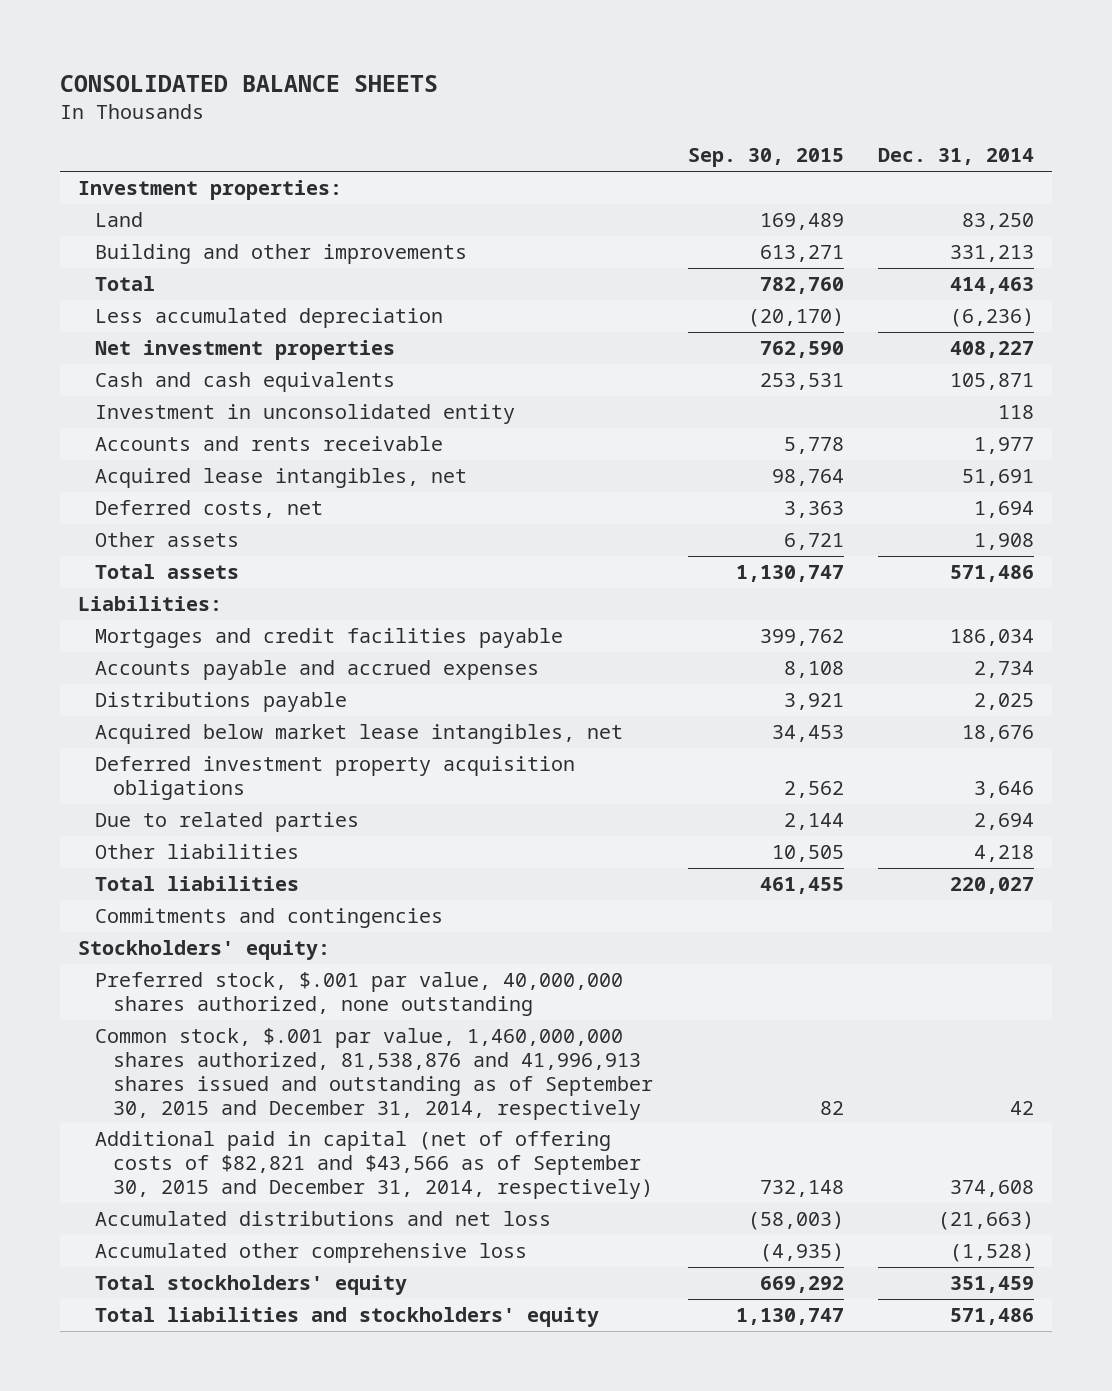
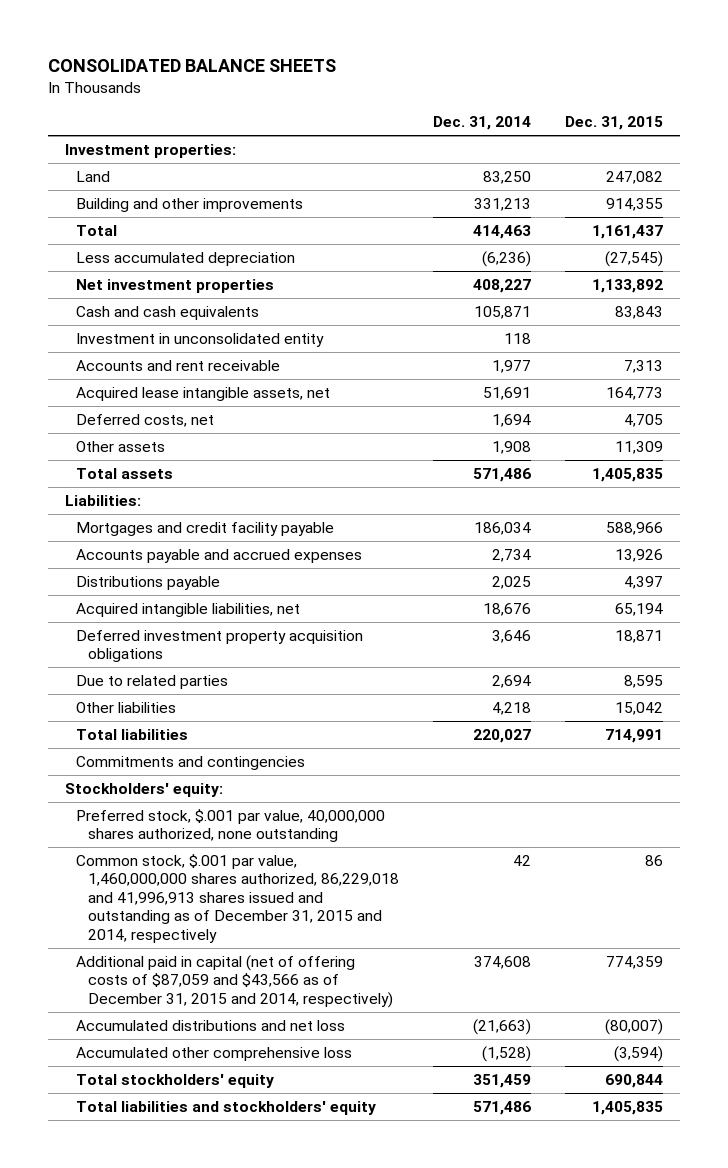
[687,148,844,168] Sep. 30, 2015 -> none
none -> [565,116,664,131] Dec. 31, 2015
[95,436,444,452] Accounts and rents receivable -> [76,359,281,371] Accounts and rent receivable
[95,468,468,489] Acquired lease intangibles, net -> [76,386,331,401] Acquired lease intangible assets, net
[95,628,564,649] Mortgages and credit facilities payable -> [76,521,335,536] Mortgages and credit facility payable
[95,724,624,745] Acquired below market lease intangibles, net -> [76,602,301,617] Acquired intangible liabilities, net
[95,1028,653,1120] Common stock, $.001 par value, 1,460,000,000 shares authorized, 81,538,876 and 41,996,913 shares issued and outstanding as of September 30, 2015 and December 31, 2014, respectively -> [76,853,399,943] Common stock, $.001 par value, 1,460,000,000 shares authorized, 86,229,018 and 41,996,913 shares issued and outstanding as of December 31, 2015 and 2014, respectively
[95,1131,653,1199] Additional paid in capital (net of offering costs of $82,821 and $43,566 as of September 30, 2015 and December 31, 2014, respectively) -> [76,954,393,1008] Additional paid in capital (net of offering costs of $87,059 and $43,566 as of December 31, 2015 and 2014, respectively)

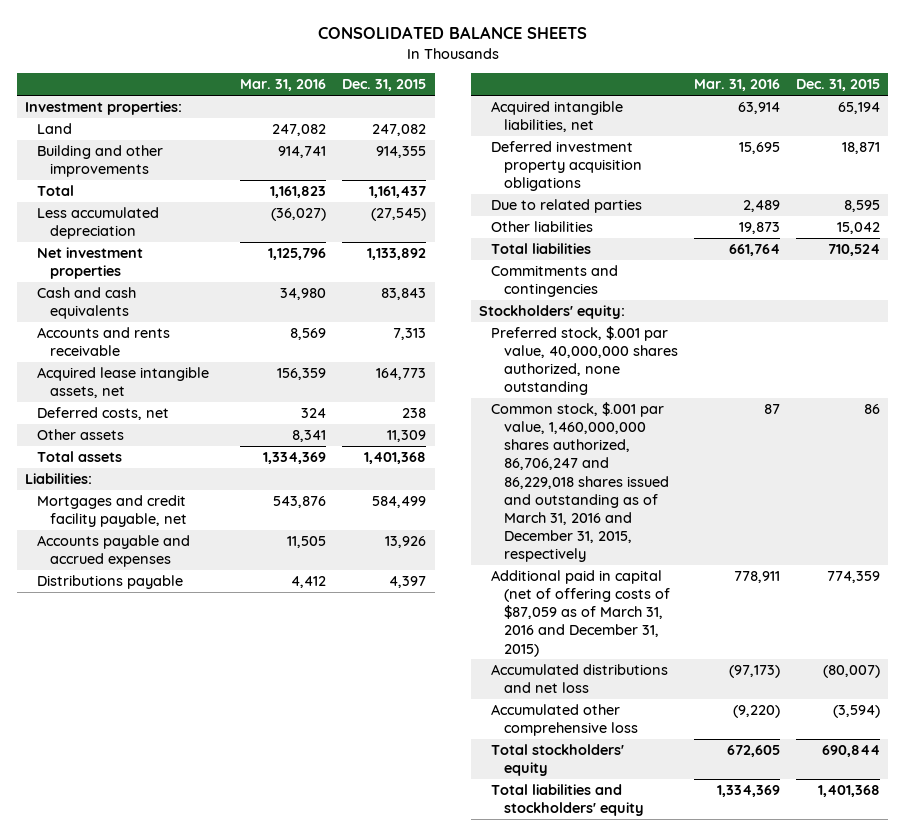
[432,116,531,131] Dec. 31, 2014 -> none
none -> [240,79,327,92] Mar. 31, 2016
[76,332,325,347] Investment in unconsolidated entity -> none
[76,359,281,371] Accounts and rent receivable -> [37,327,171,357] Accounts and rents receivable
[624,413,664,427] 4,705 -> [402,408,427,419] 238
[592,467,664,482] 1,405,835 -> [364,452,427,465] 1,401,368
[76,521,335,536] Mortgages and credit facility payable -> [37,495,187,528] Mortgages and credit facility payable, net
[606,521,664,535] 588,966 -> [372,496,427,509] 584,499
[605,728,664,743] 714,991 -> [828,244,881,257] 710,524
[76,853,399,943] Common stock, $.001 par value, 1,460,000,000 shares authorized, 86,229,018 and 41,996,913 shares issued and outstanding as of December 31, 2015 and 2014, respectively -> [491,402,669,562] Common stock, $.001 par value, 1,460,000,000 shares authorized, 86,706,247 and 86,229,018 shares issued and outstanding as of March 31, 2016 and December 31, 2015, respectively
[76,954,393,1008] Additional paid in capital (net of offering costs of $87,059 and $43,566 as of December 31, 2015 and 2014, respectively) -> [491,570,670,657] Additional paid in capital (net of offering costs of $87,059 as of March 31, 2016 and December 31, 2015)
[592,1100,664,1115] 1,405,835 -> [818,785,881,798] 1,401,368

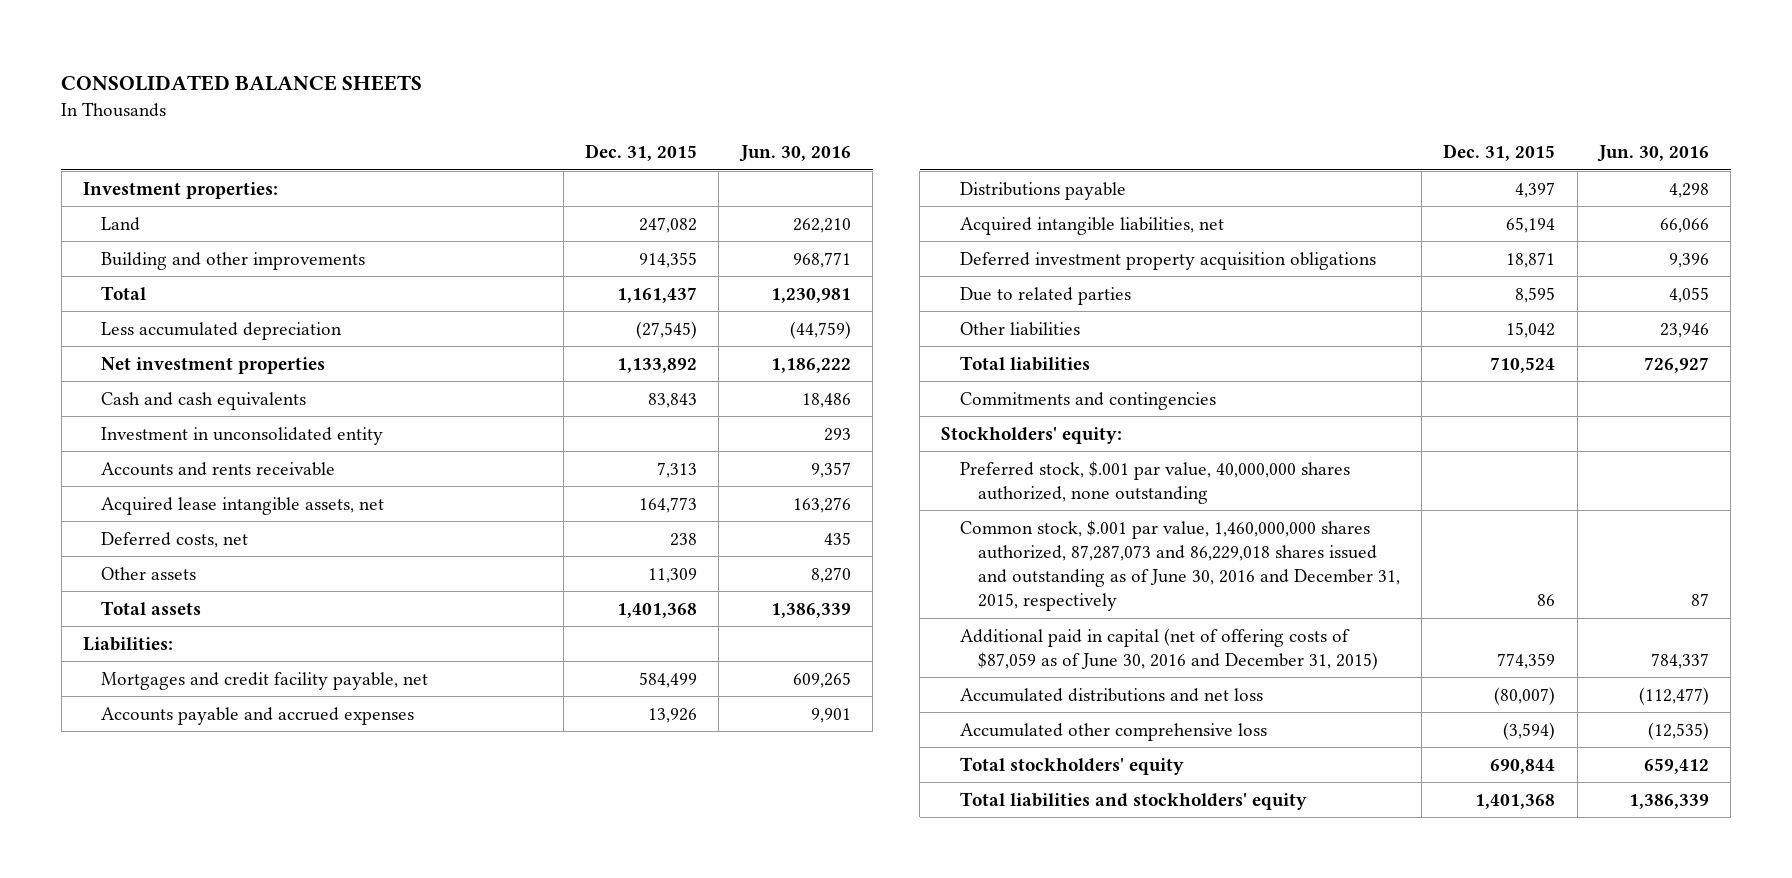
[240,79,327,92] Mar. 31, 2016 -> none
none -> [738,145,851,163] Jun. 30, 2016
none -> [101,426,384,445] Investment in unconsolidated entity
[491,402,669,562] Common stock, $.001 par value, 1,460,000,000 shares authorized, 86,706,247 and 86,229,018 shares issued and outstanding as of March 31, 2016 and December 31, 2015, respectively -> [959,519,1400,612] Common stock, $.001 par value, 1,460,000,000 shares authorized, 87,287,073 and 86,229,018 shares issued and outstanding as of June 30, 2016 and December 31, 2015, respectively
[491,570,670,657] Additional paid in capital (net of offering costs of $87,059 as of March 31, 2016 and December 31, 2015) -> [959,627,1378,670] Additional paid in capital (net of offering costs of $87,059 as of June 30, 2016 and December 31, 2015)

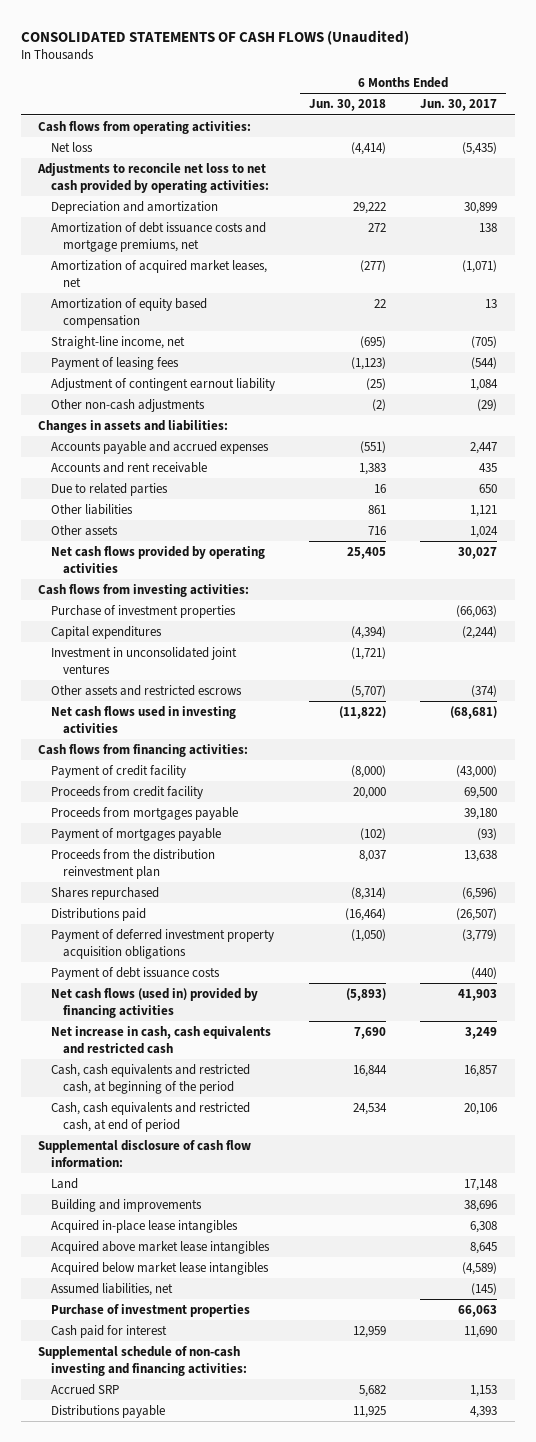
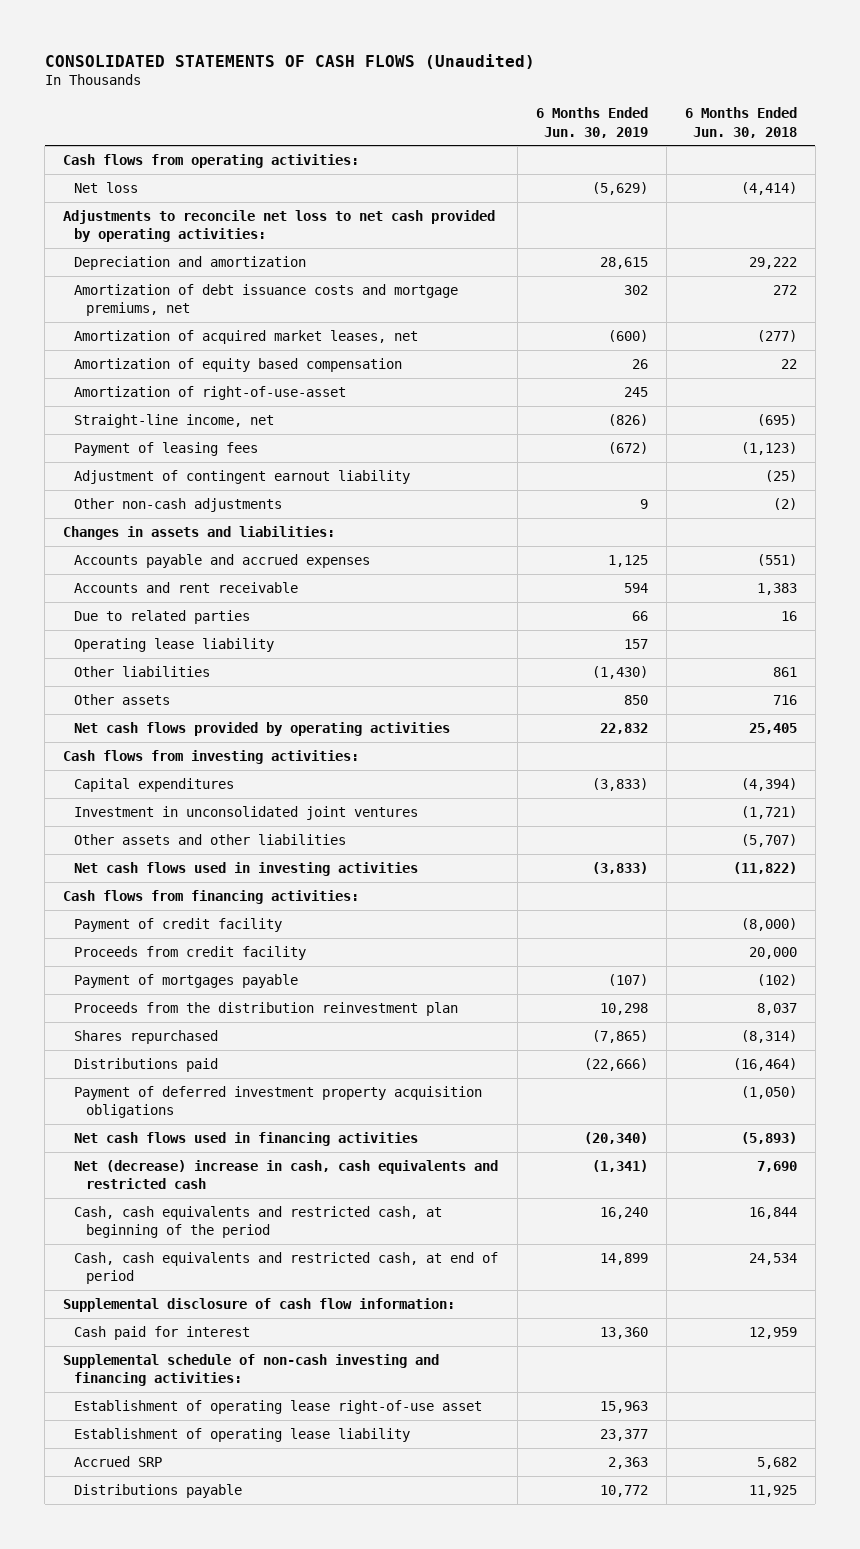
[420,99,498,112] Jun. 30, 2017 -> none
none -> [535,107,648,138] 6 Months Ended Jun. 30, 2019
none -> [74,385,347,400] Amortization of right-of-use-asset
none -> [74,637,275,652] Operating lease liability
[50,604,236,618] Purchase of investment properties -> none
[50,684,242,696] Other assets and restricted escrows -> [74,833,347,845] Other assets and other liabilities
[50,806,238,820] Proceeds from mortgages payable -> none
[50,966,220,980] Payment of debt issuance costs -> none
[50,987,258,1018] Net cash flows (used in) provided by financing activities -> [74,1131,419,1146] Net cash flows used in financing activities
[50,1025,271,1054] Net increase in cash, cash equivalents and restricted cash -> [74,1159,499,1190] Net (decrease) increase in cash, cash equivalents and restricted cash
[50,1177,78,1189] Land -> none
[50,1198,202,1212] Building and improvements -> none
[50,1219,238,1233] Acquired in-place lease intangibles -> none
[50,1240,270,1254] Acquired above market lease intangibles -> none
[50,1261,269,1275] Acquired below market lease intangibles -> none
[50,1282,173,1296] Assumed liabilities, net -> none
[50,1303,250,1317] Purchase of investment properties -> none
none -> [74,1399,483,1414] Establishment of operating lease right-of-use asset
none -> [74,1427,411,1442] Establishment of operating lease liability

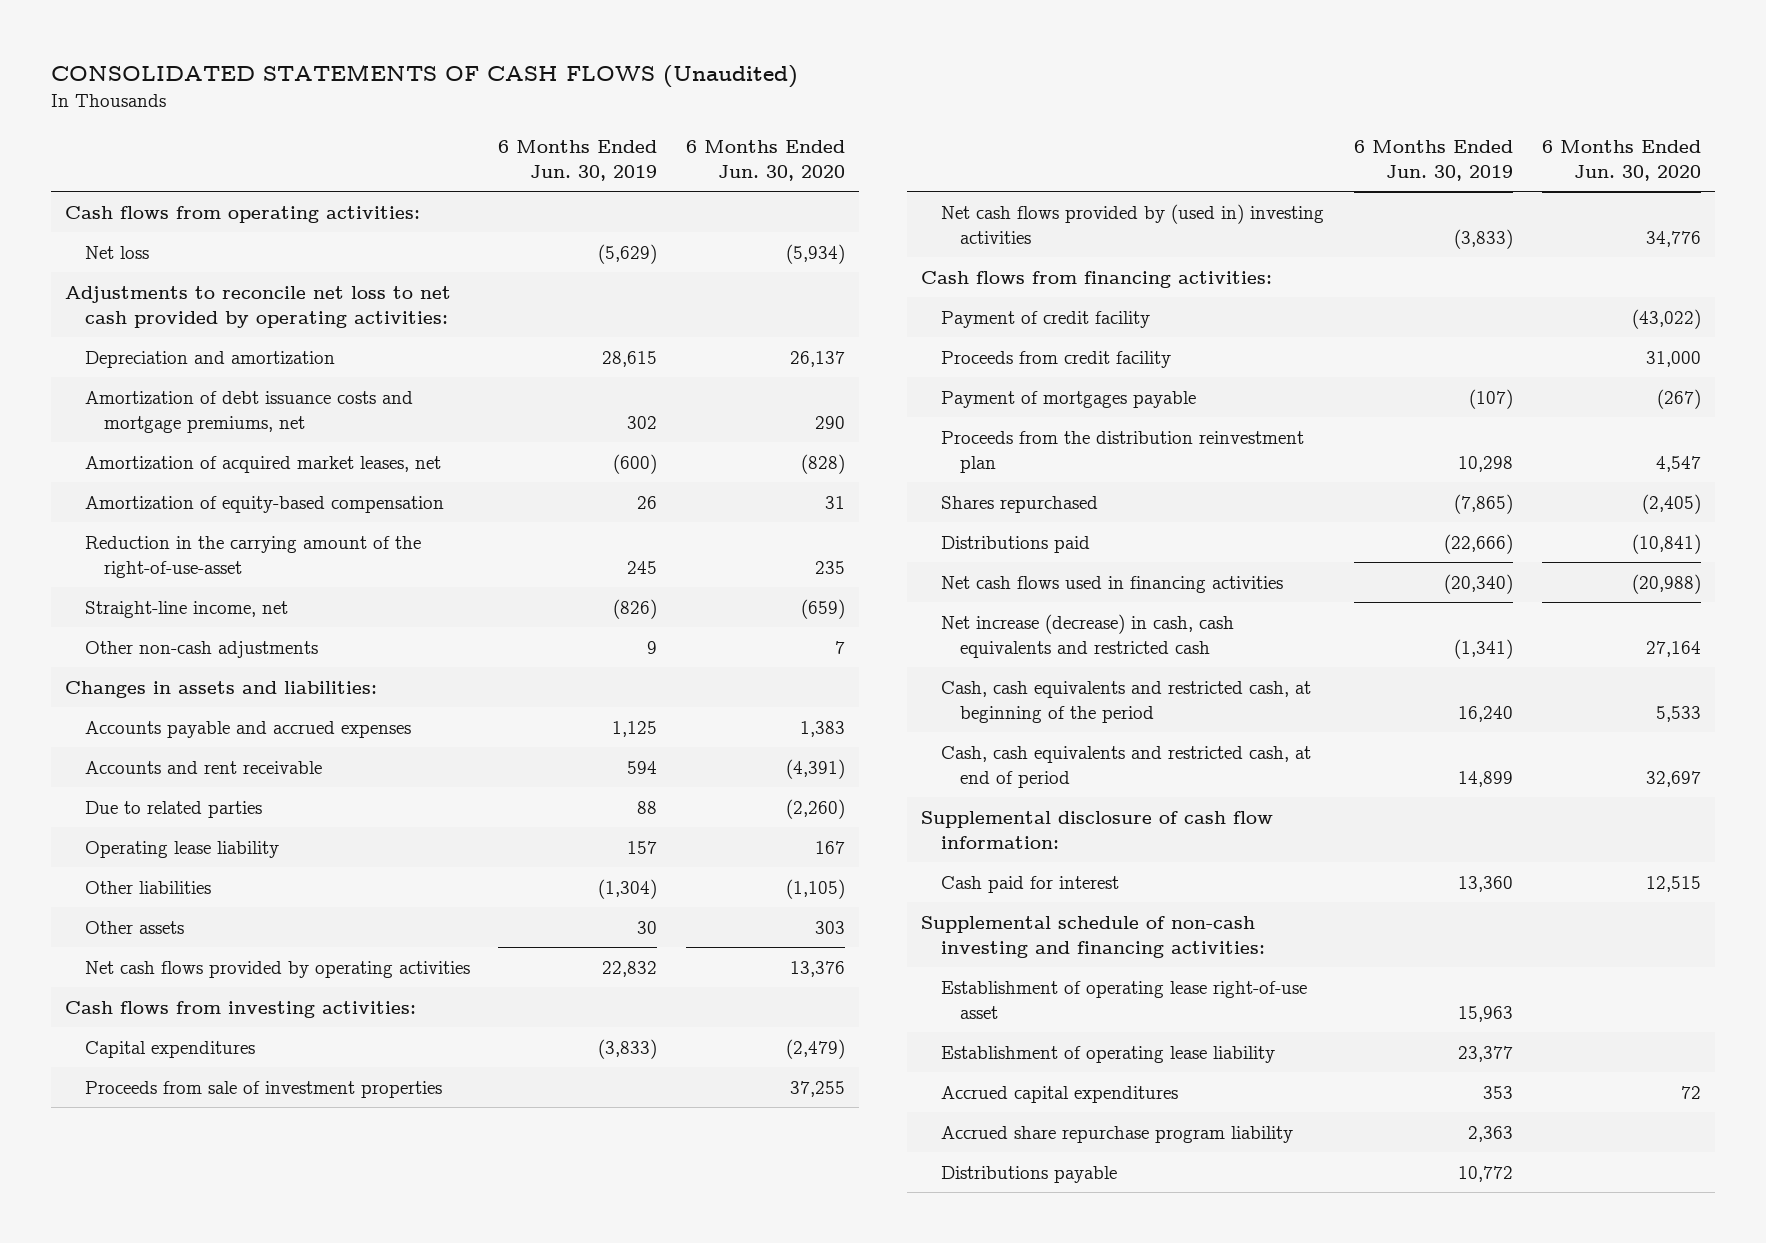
[684,107,797,138] 6 Months Ended Jun. 30, 2018 -> none
none -> [685,139,845,181] 6 Months Ended Jun. 30, 2020
[74,357,403,372] Amortization of equity based compensation -> [84,495,444,513] Amortization of equity-based compensation
[74,385,347,400] Amortization of right-of-use-asset -> [84,535,421,578] Reduction in the carrying amount of the right-of-use-asset
[74,441,259,456] Payment of leasing fees -> none
[74,469,411,484] Adjustment of contingent earnout liability -> none
[631,610,648,621] 66 -> [637,800,658,814] 88
[591,665,648,679] (1,430) -> [598,878,658,899] (1,304)
[623,694,648,705] 850 -> [637,920,658,934] 30
[74,805,419,820] Investment in unconsolidated joint ventures -> none
[74,833,347,845] Other assets and other liabilities -> none
none -> [84,1080,442,1098] Proceeds from sale of investment properties
[74,861,419,876] Net cash flows used in investing activities -> [940,203,1324,244] Net cash flows provided by (used in) investing activities
[74,1085,483,1119] Payment of deferred investment property acquisition obligations -> none
[74,1159,499,1190] Net (decrease) increase in cash, cash equivalents and restricted cash -> [940,613,1234,658] Net increase (decrease) in cash, cash equivalents and restricted cash
none -> [940,1085,1178,1103] Accrued capital expenditures
[74,1455,163,1467] Accrued SRP -> [940,1125,1293,1143] Accrued share repurchase program liability

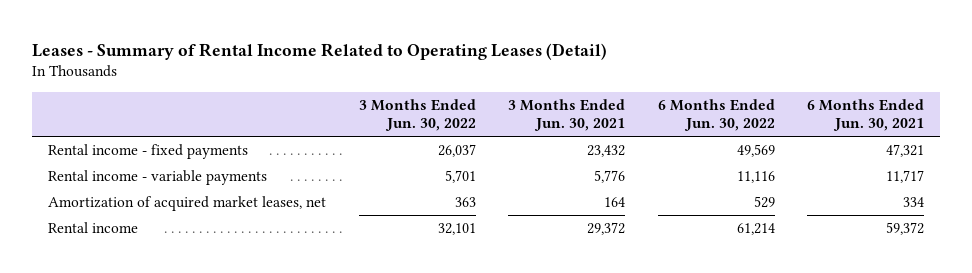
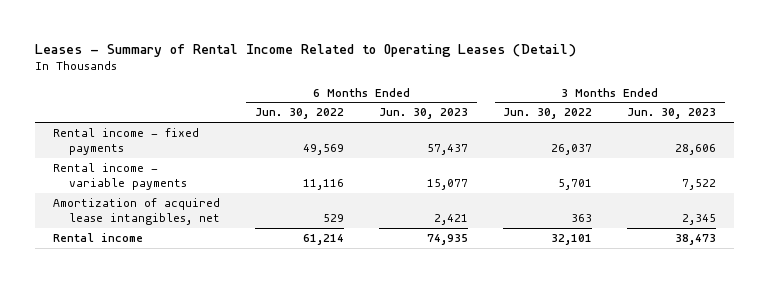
[508,98,626,132] 3 Months Ended Jun. 30, 2021 -> none
[807,98,925,132] 6 Months Ended Jun. 30, 2021 -> none
none -> [379,108,469,120] Jun. 30, 2023
none -> [627,108,717,120] Jun. 30, 2023
[48,195,327,211] Amortization of acquired market leases, net -> [52,198,220,225] Amortization of acquired lease intangibles, net

